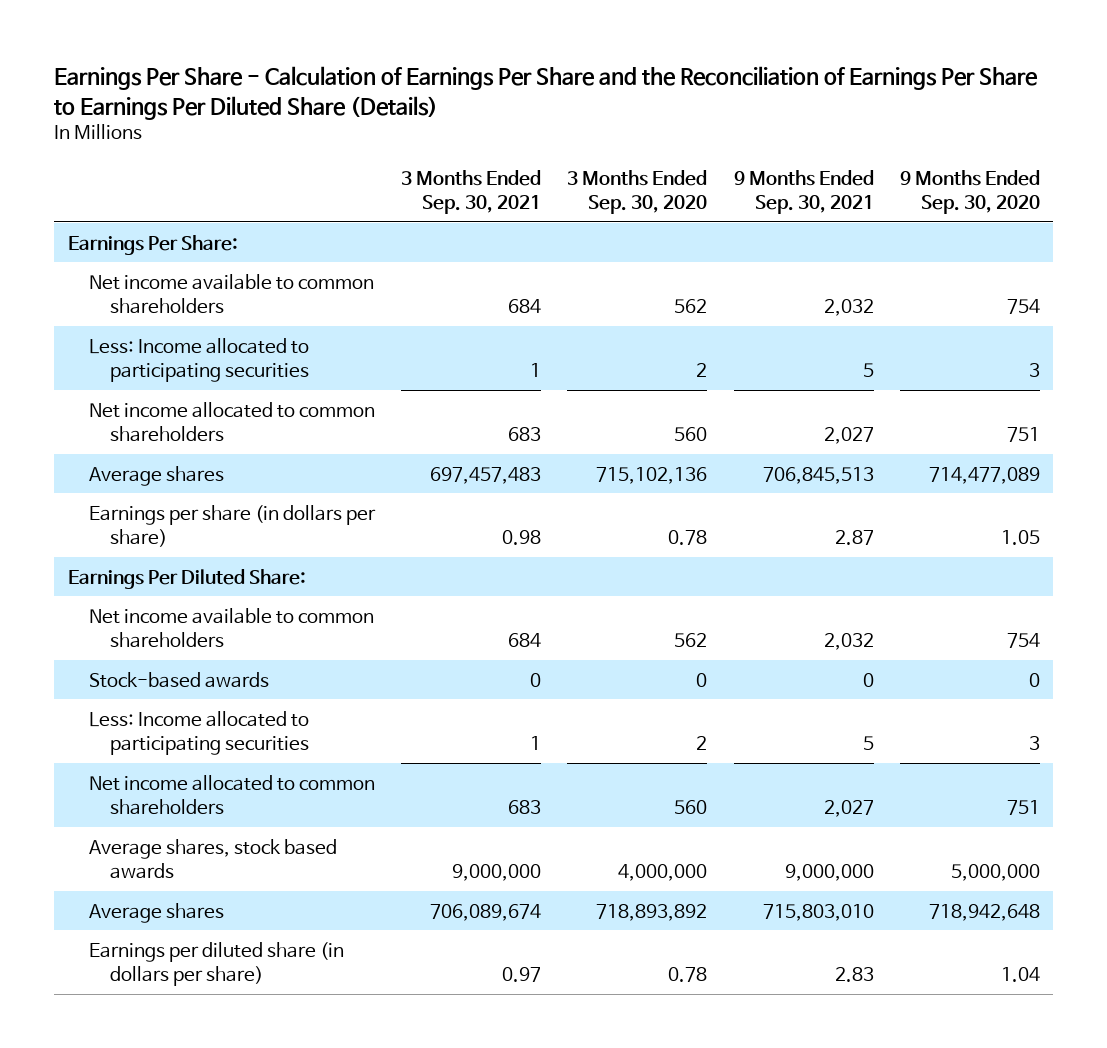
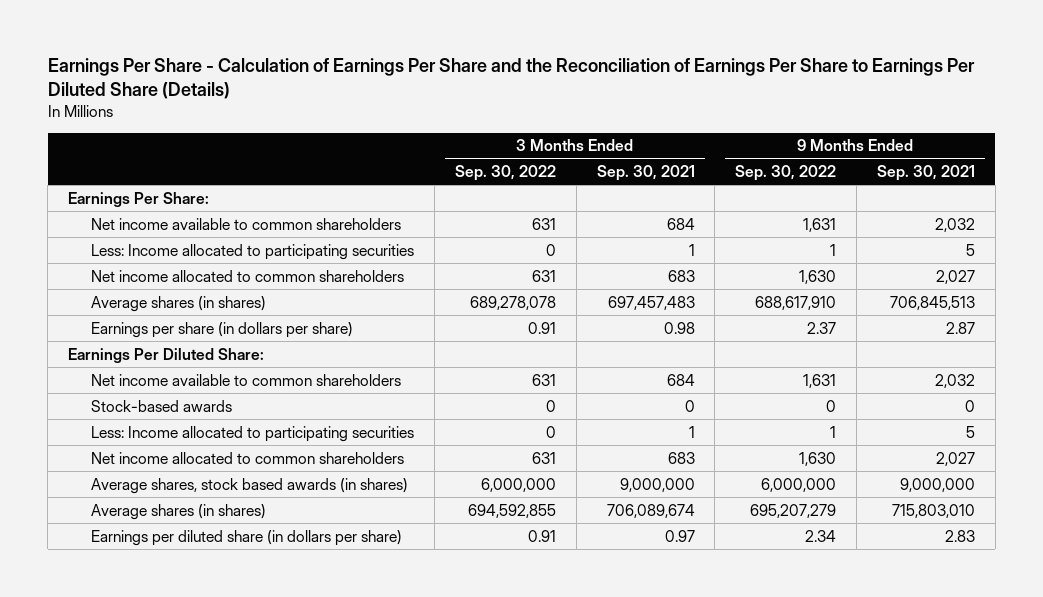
[567,169,708,215] 3 Months Ended Sep. 30, 2020 -> none
[899,169,1040,215] 9 Months Ended Sep. 30, 2020 -> none
none -> [454,165,556,182] Sep. 30, 2022
none -> [735,165,837,182] Sep. 30, 2022
[88,465,224,486] Average shares -> [91,295,267,312] Average shares (in shares)
[88,838,337,879] Average shares, stock based awards -> [91,477,409,494] Average shares, stock based awards (in shares)
[88,902,224,923] Average shares -> [91,503,267,520] Average shares (in shares)

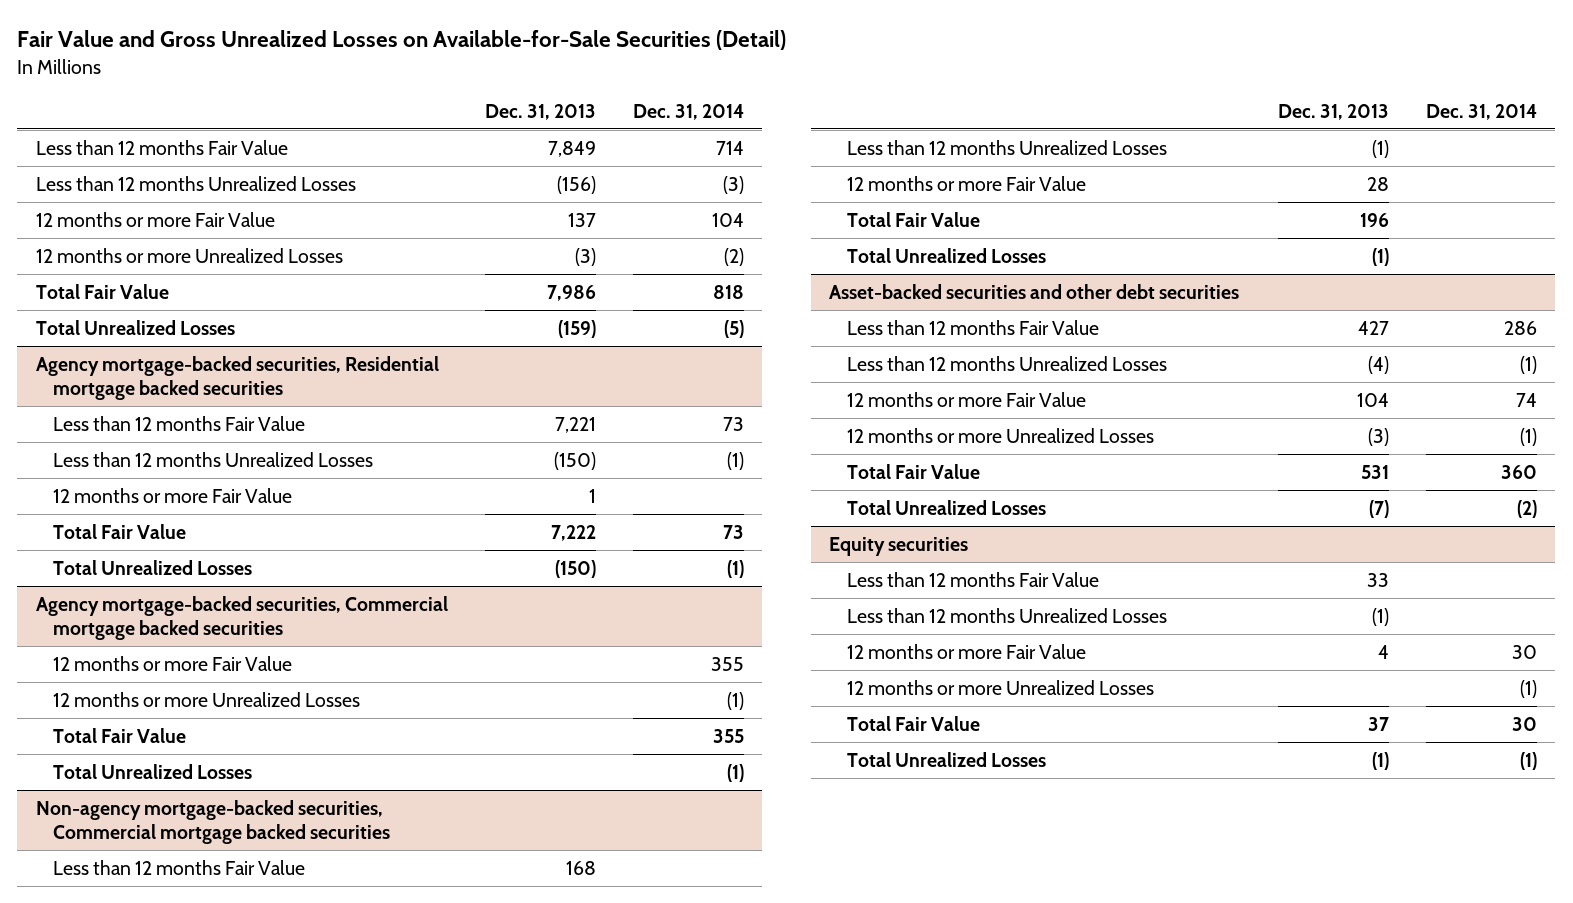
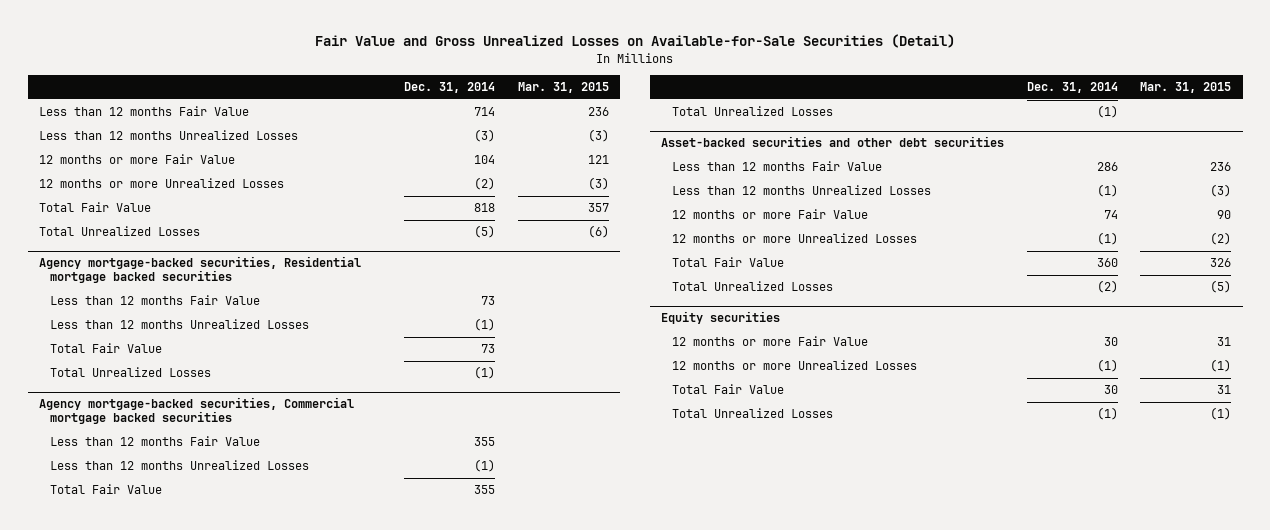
[484,103,596,120] Dec. 31, 2013 -> none
none -> [517,82,609,94] Mar. 31, 2015
[53,487,293,503] 12 months or more Fair Value -> none
[53,655,293,671] 12 months or more Fair Value -> [49,436,260,447] Less than 12 months Fair Value
[53,691,361,707] 12 months or more Unrealized Losses -> [49,460,309,471] Less than 12 months Unrealized Losses
[35,799,391,845] Non-agency mortgage-backed securities, Commercial mortgage backed securities -> none
[53,859,306,875] Less than 12 months Fair Value -> none
[846,139,1167,155] Less than 12 months Unrealized Losses -> none
[846,175,1086,191] 12 months or more Fair Value -> none
[846,211,980,227] Total Fair Value -> none
[846,247,1046,263] Total Unrealized Losses -> none
[846,571,1099,587] Less than 12 months Fair Value -> none
[846,607,1167,623] Less than 12 months Unrealized Losses -> none

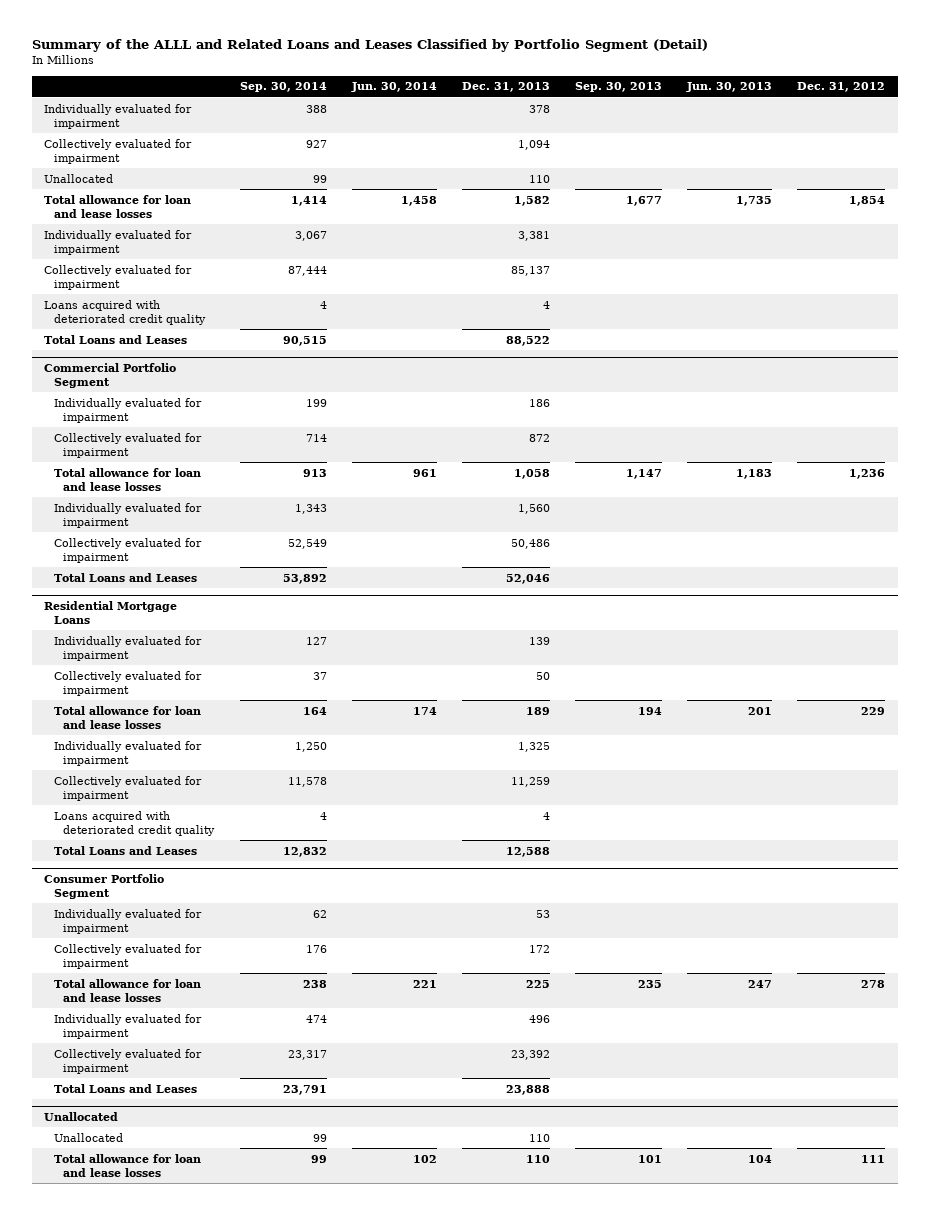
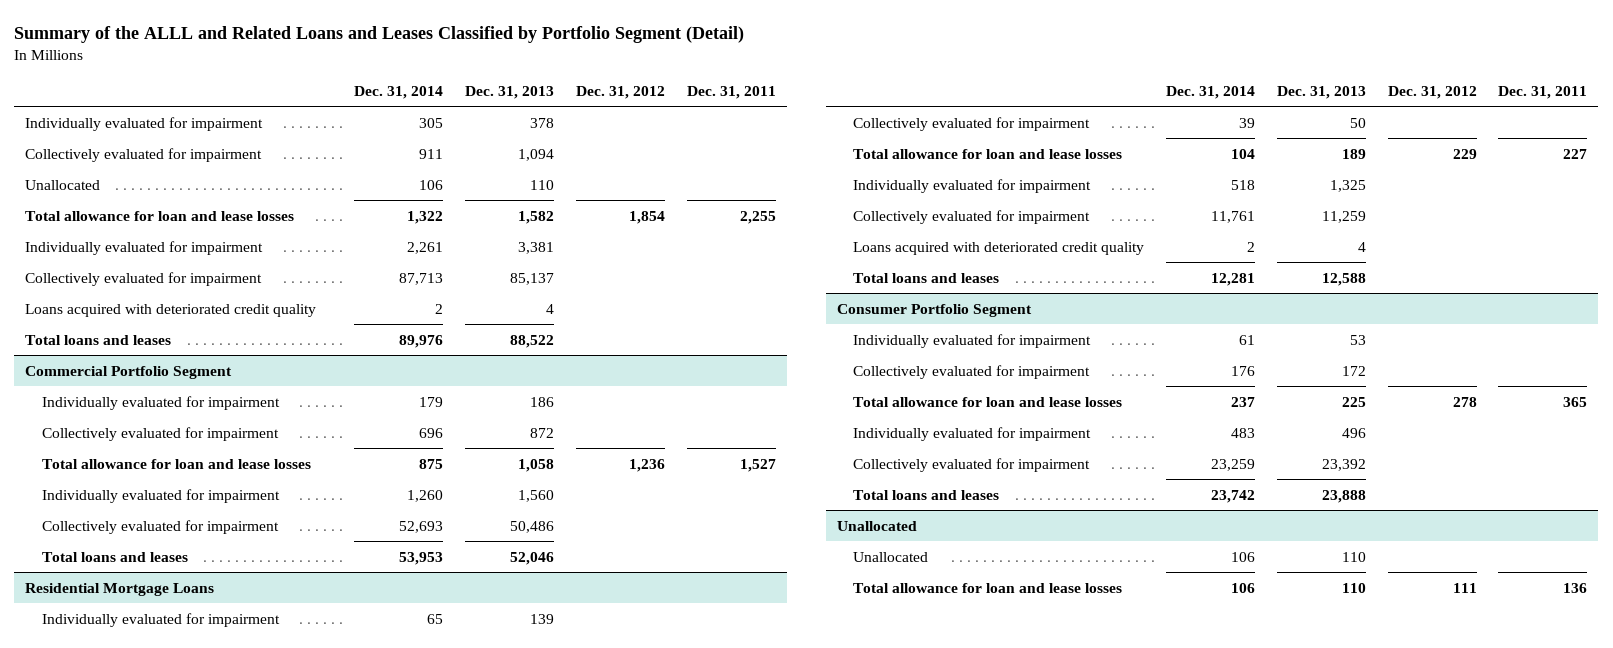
[239,82,327,93] Sep. 30, 2014 -> none
[350,82,437,93] Jun. 30, 2014 -> none
[575,82,663,93] Sep. 30, 2013 -> none
[686,82,773,93] Jun. 30, 2013 -> none
none -> [354,86,444,100] Dec. 31, 2014
none -> [686,86,776,100] Dec. 31, 2011
[44,334,188,344] Total Loans and Leases -> [25,334,172,345] Total loans and leases
[53,572,197,582] Total Loans and Leases -> [41,551,188,562] Total loans and leases
[53,845,197,855] Total Loans and Leases -> [853,272,1000,283] Total loans and leases
[53,1083,197,1093] Total Loans and Leases -> [853,489,1000,500] Total loans and leases

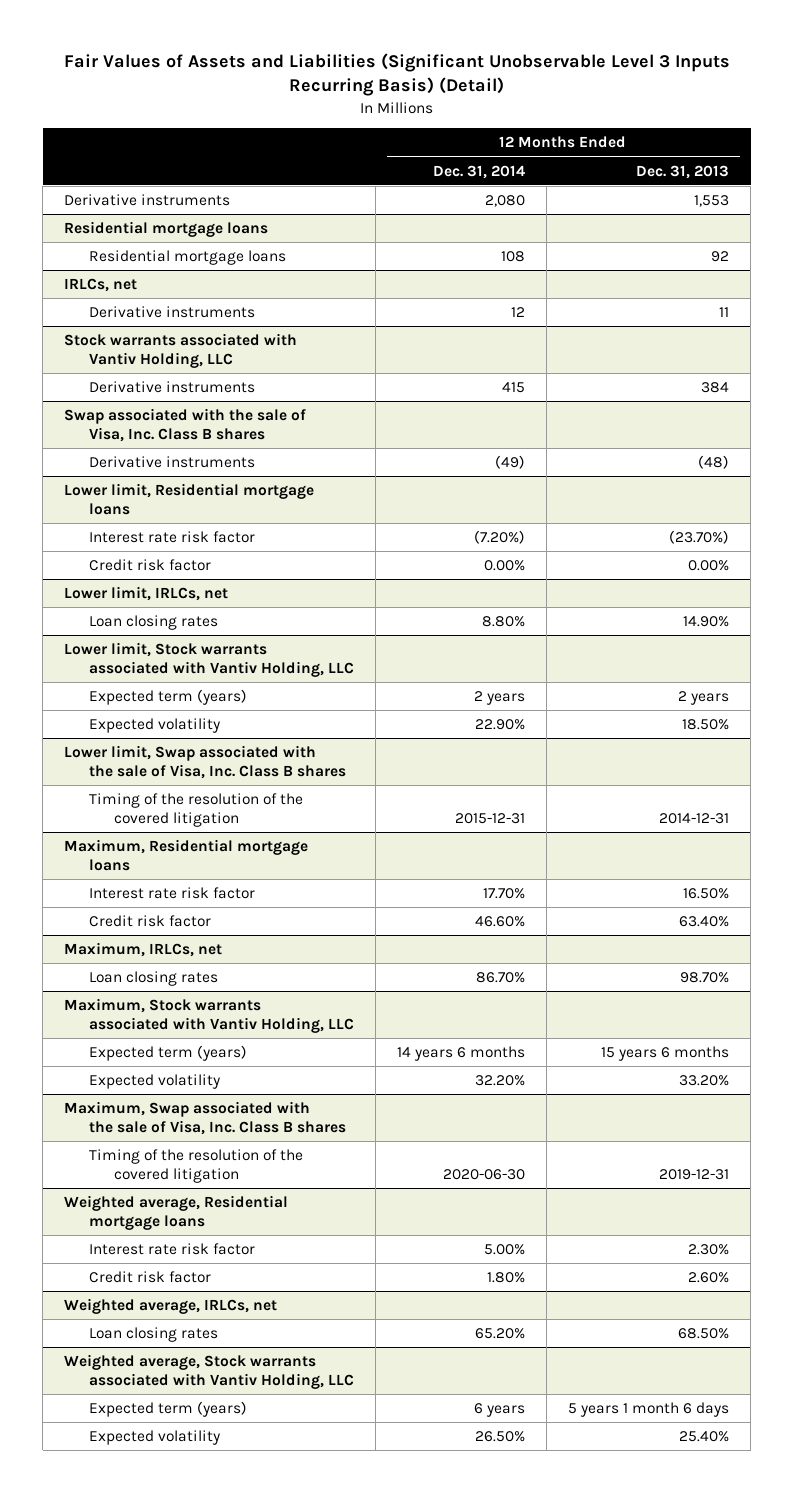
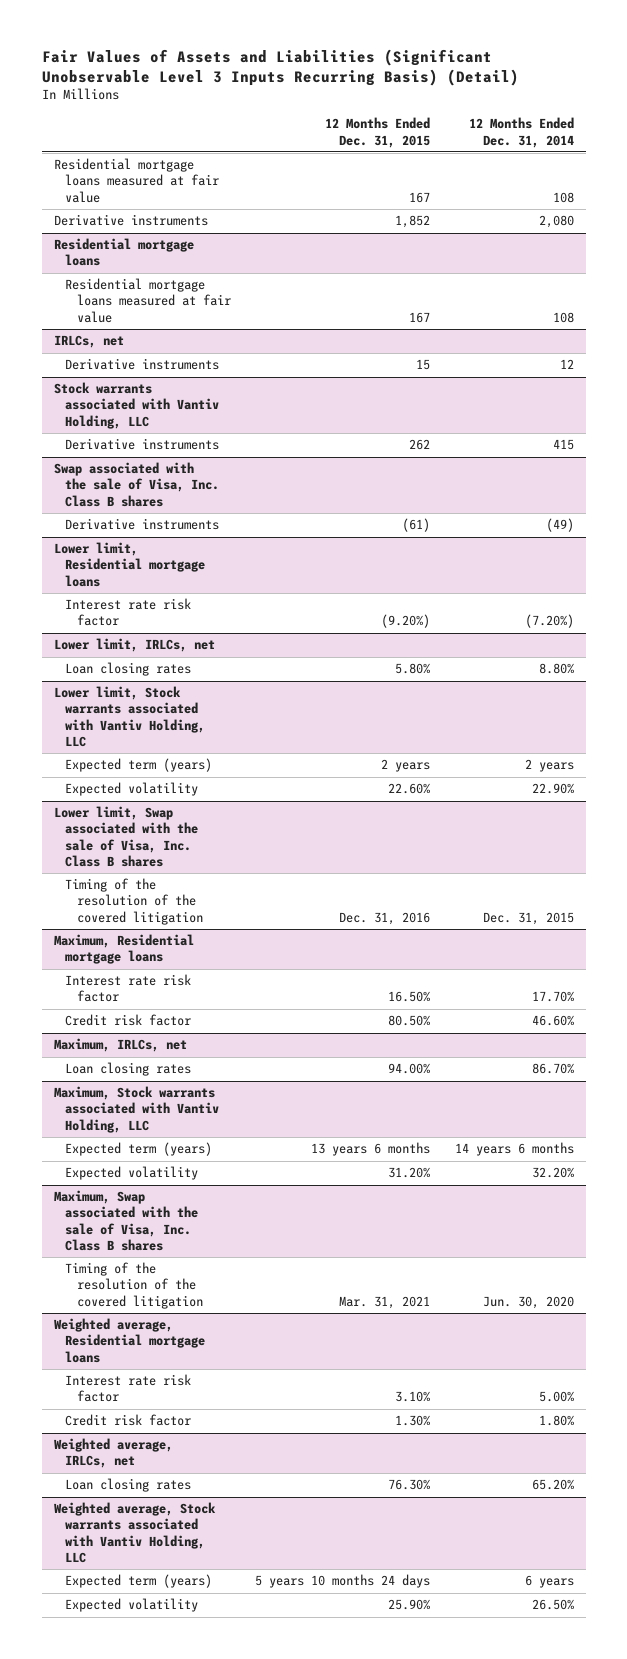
[636,164,730,179] Dec. 31, 2013 -> none
none -> [325,117,431,148] 12 Months Ended Dec. 31, 2015
none -> [53,158,220,203] Residential mortgage loans measured at fair value
[89,250,287,266] Residential mortgage loans -> [65,278,231,323] Residential mortgage loans measured at fair value
[89,559,212,572] Credit risk factor -> none
[455,812,526,824] 2015-12-31 -> [482,911,574,925] Dec. 31, 2015
[443,1168,526,1180] 2020-06-30 -> [482,1295,574,1309] Jun. 30, 2020

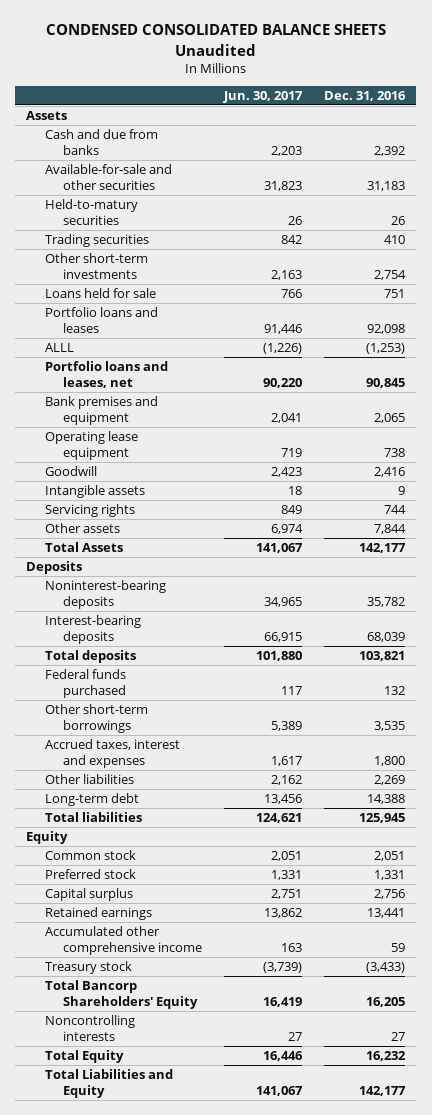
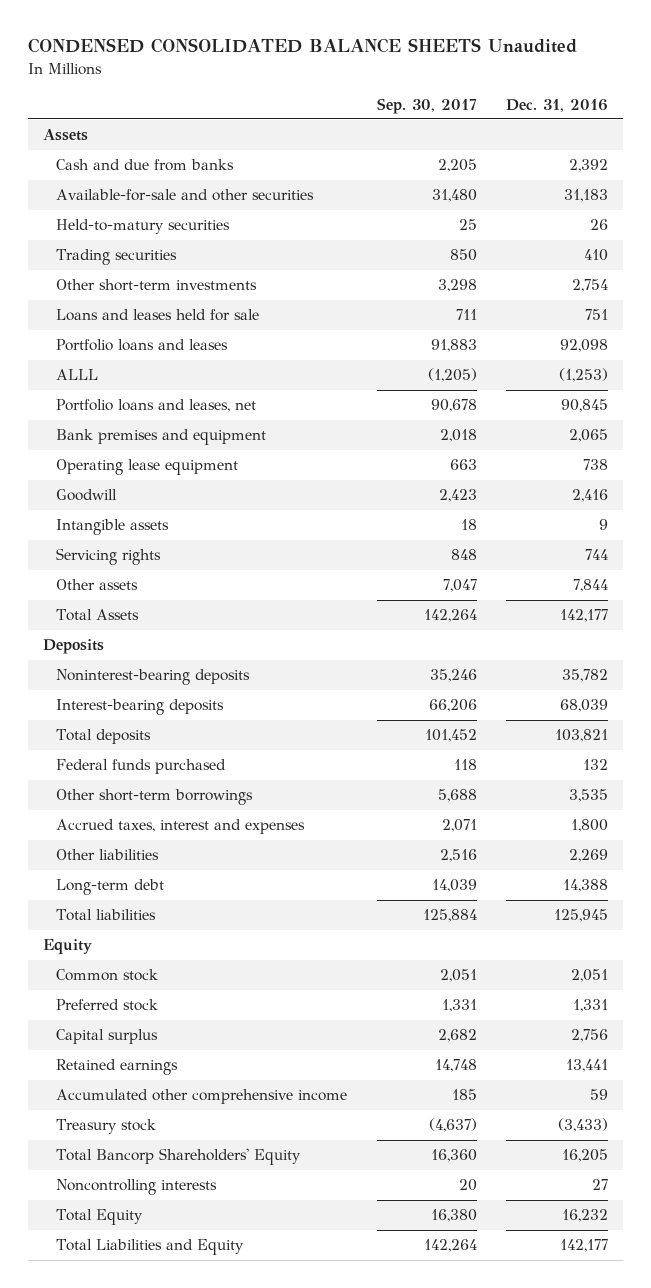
[223,91,304,104] Jun. 30, 2017 -> none
none -> [376,97,477,114] Sep. 30, 2017
[44,288,156,299] Loans held for sale -> [56,309,260,322] Loans and leases held for sale

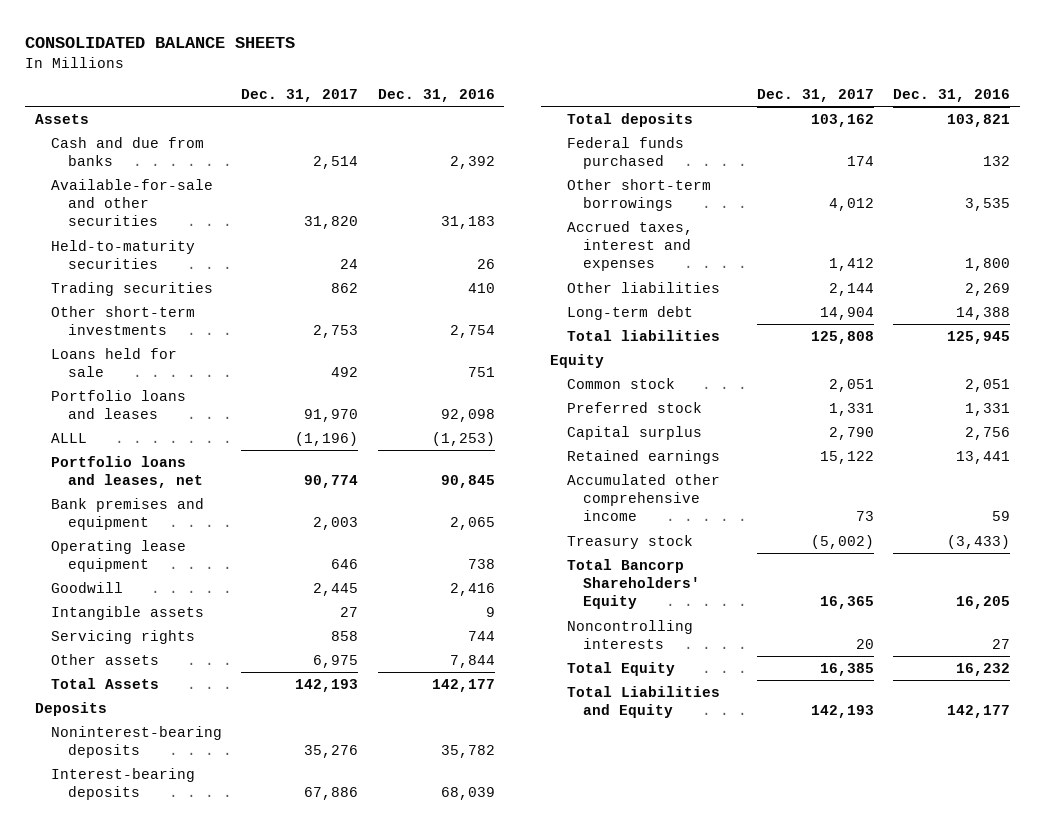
[28,38,578,54] CONDENSED CONSOLIDATED BALANCE SHEETS Unaudited -> [25,37,296,49] CONSOLIDATED BALANCE SHEETS
[376,97,477,114] Sep. 30, 2017 -> none
none -> [241,89,359,103] Dec. 31, 2017
[56,219,231,235] Held-to-matury securities -> [51,239,196,270] Held-to-maturity securities
[56,309,260,322] Loans and leases held for sale -> [51,347,178,378] Loans held for sale

